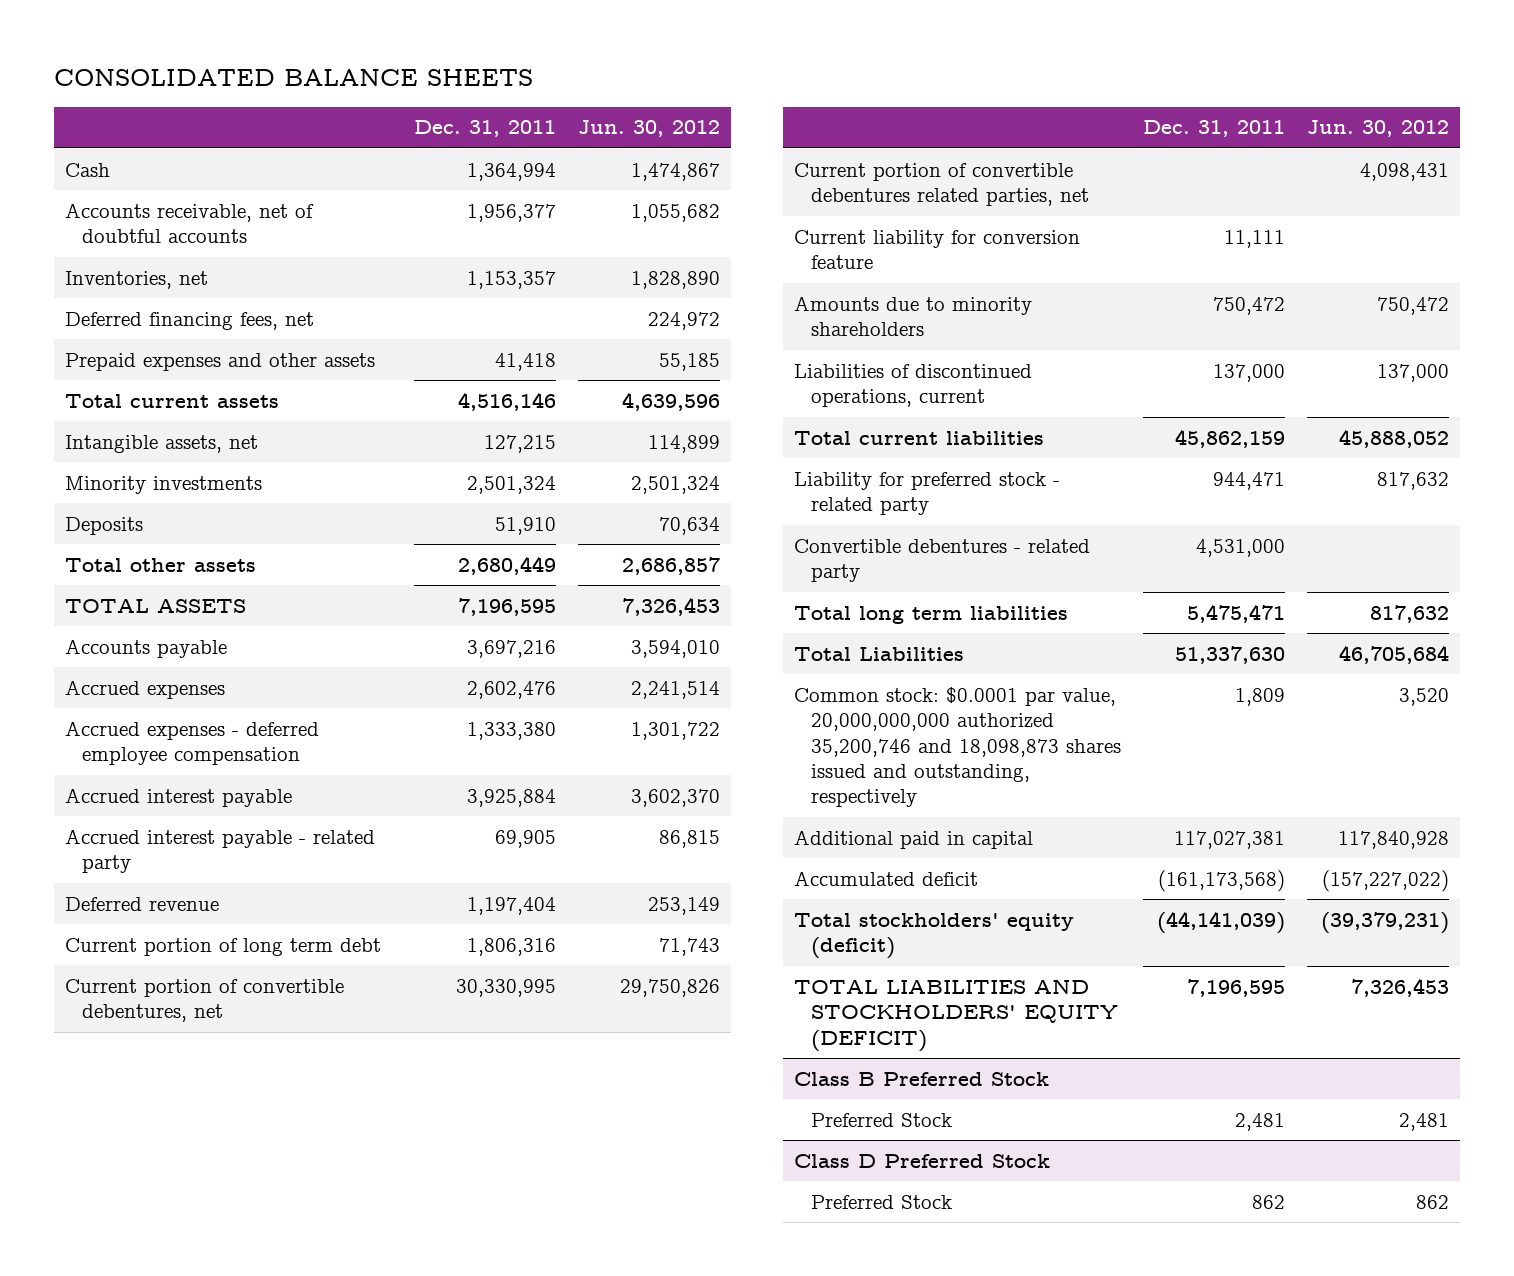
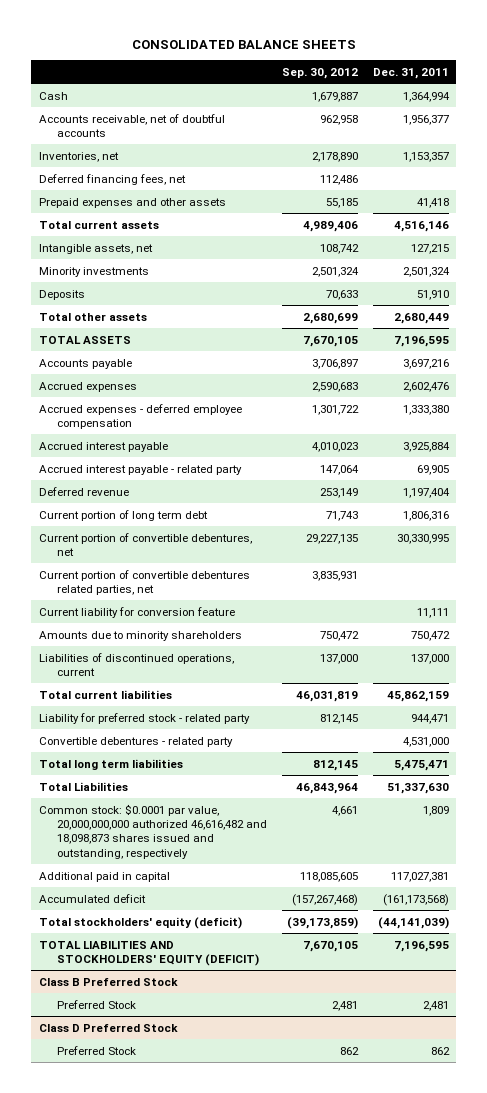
[577,120,720,138] Jun. 30, 2012 -> none
none -> [281,67,358,79] Sep. 30, 2012
[793,686,1121,808] Common stock: $0.0001 par value, 20,000,000,000 authorized 35,200,746 and 18,098,873 shares issued and outstanding, respectively -> [38,803,267,859] Common stock: $0.0001 par value, 20,000,000,000 authorized 46,616,482 and 18,098,873 shares issued and outstanding, respectively

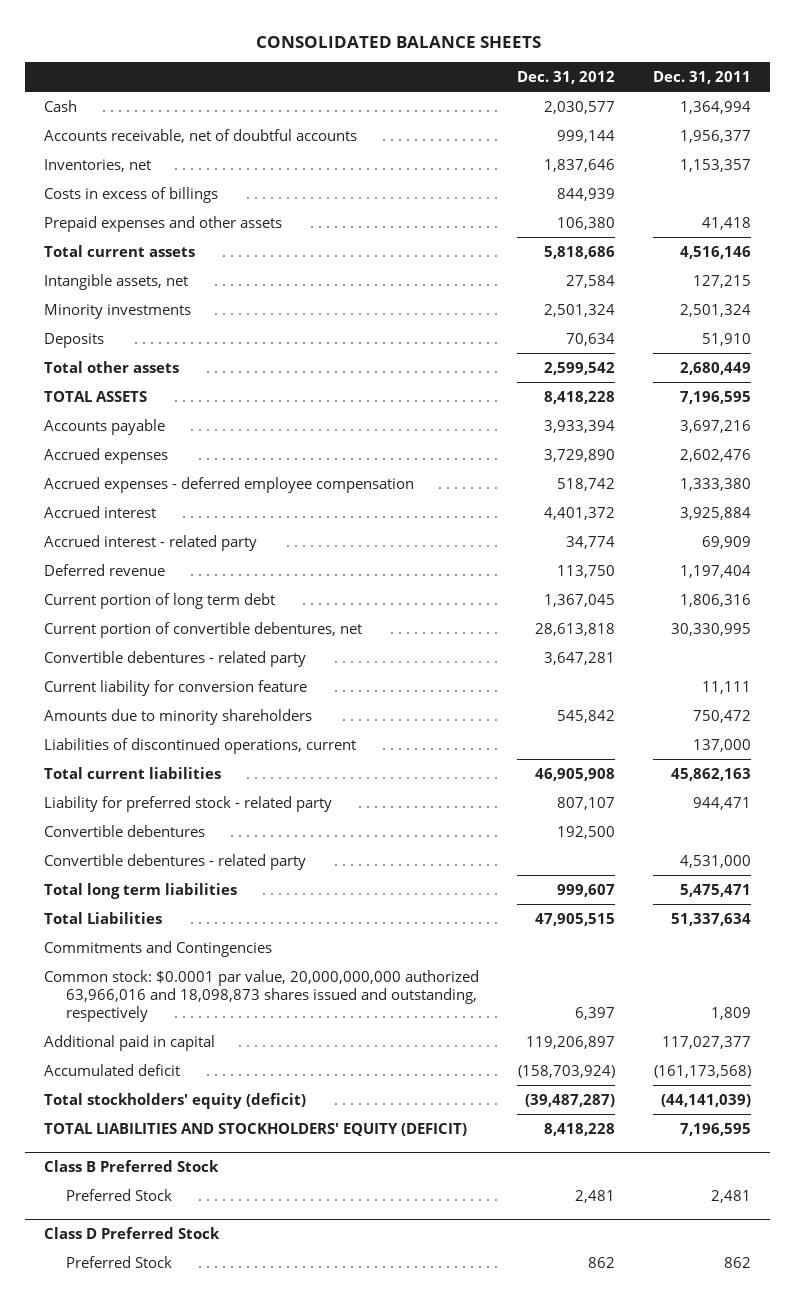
[281,67,358,79] Sep. 30, 2012 -> none
none -> [517,70,616,84] Dec. 31, 2012
[38,173,186,185] Deferred financing fees, net -> none
none -> [44,186,219,203] Costs in excess of billings
[38,441,168,452] Accrued interest payable -> [44,505,157,518] Accrued interest
[38,464,242,475] Accrued interest payable - related party -> [44,534,258,551] Accrued interest - related party
[416,464,449,475] 69,905 -> [702,535,752,549] 69,909
[38,569,250,595] Current portion of convertible debentures related parties, net -> none
none -> [44,650,307,667] Convertible debentures - related party
[386,690,449,702] 45,862,159 -> [671,767,752,781] 45,862,163
none -> [44,824,206,837] Convertible debentures
[386,782,449,794] 51,337,630 -> [671,912,752,926] 51,337,634
none -> [44,940,273,957] Commitments and Contingencies
[38,803,267,859] Common stock: $0.0001 par value, 20,000,000,000 authorized 46,616,482 and 18,098,873 shares issued and outstanding, respectively -> [44,969,480,1022] Common stock: $0.0001 par value, 20,000,000,000 authorized 63,966,016 and 18,098,873 shares issued and outstanding, respectively
[390,871,449,882] 117,027,381 -> [662,1035,752,1049] 117,027,377

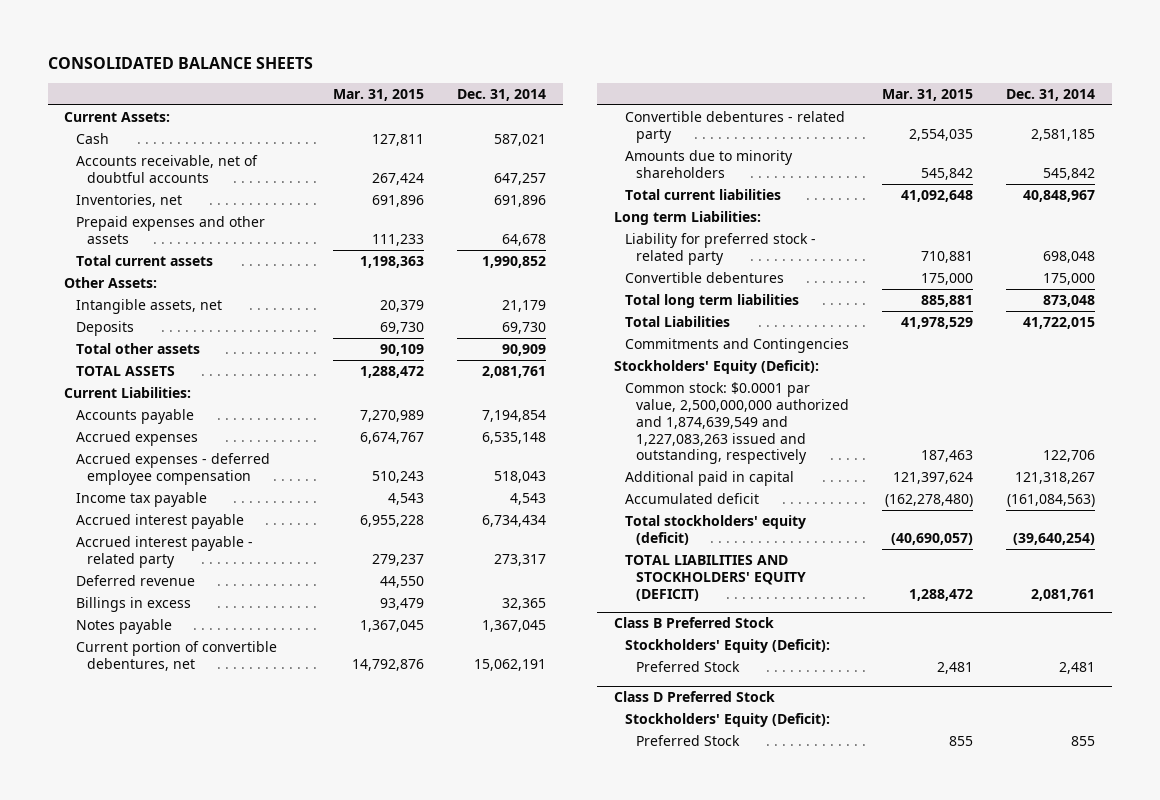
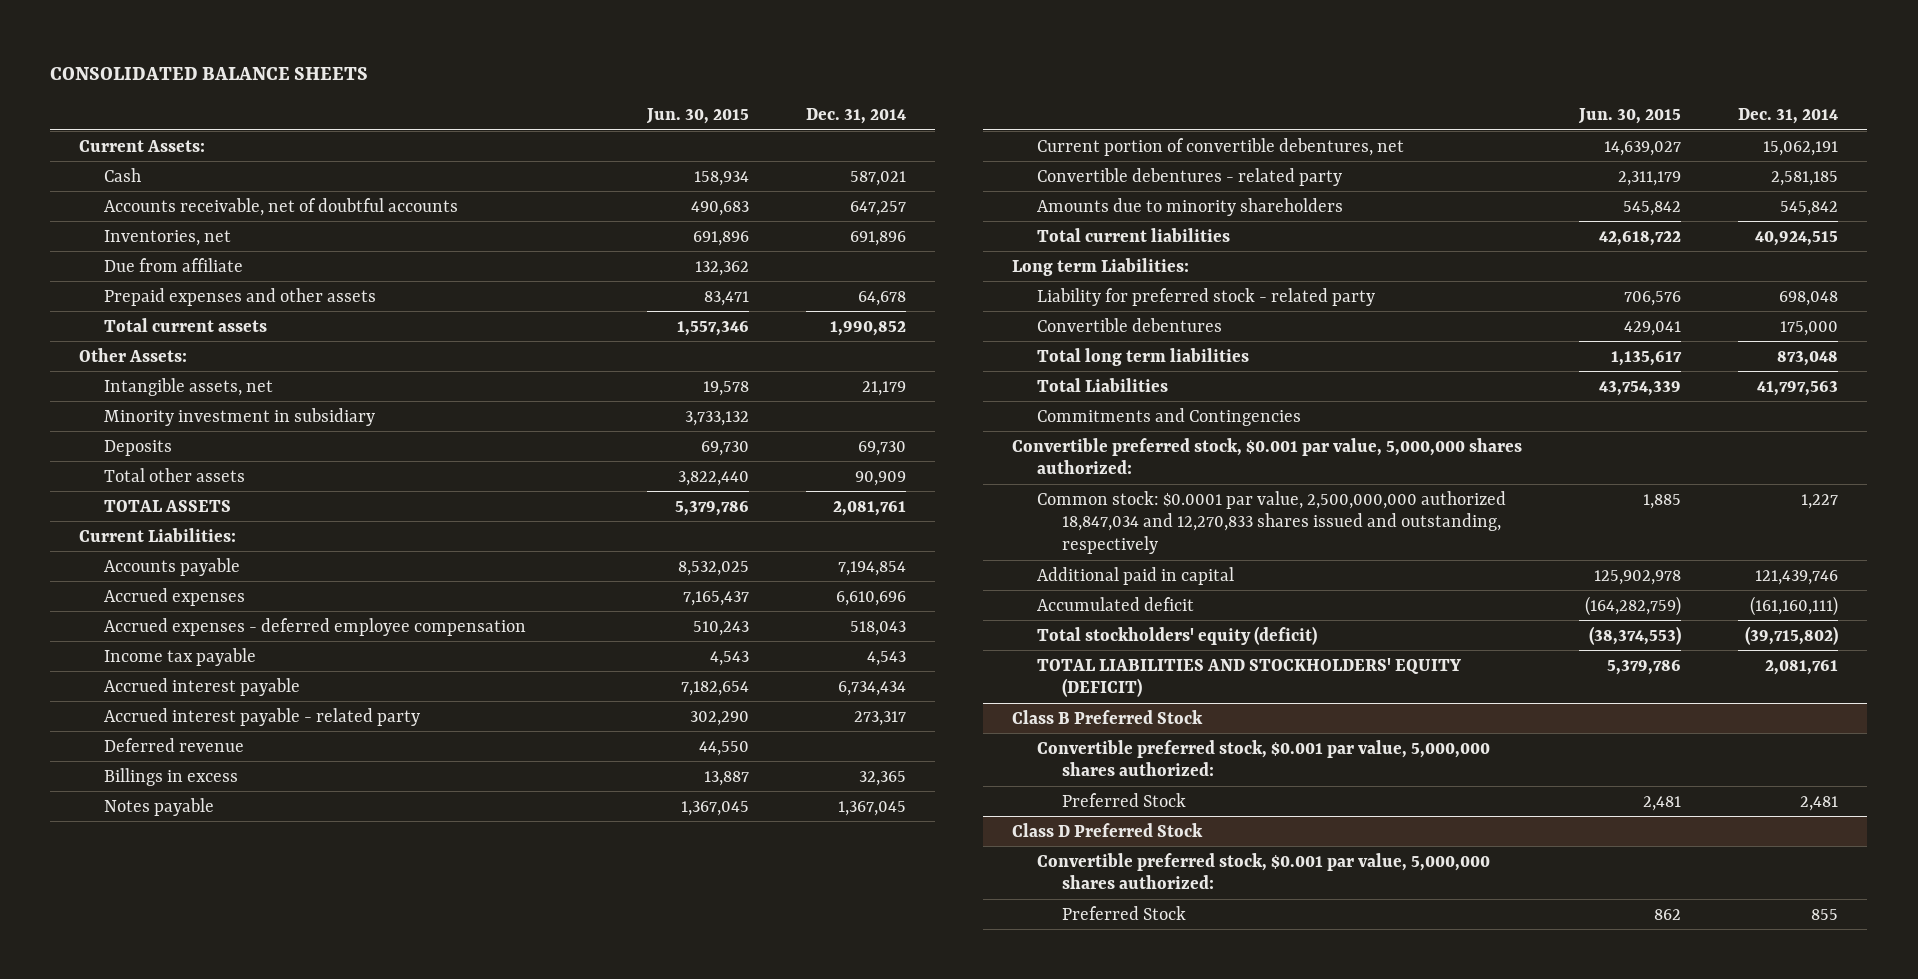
[333,89,425,102] Mar. 31, 2015 -> none
none -> [645,108,749,125] Jun. 30, 2015
none -> [104,257,244,272] Due from affiliate
none -> [104,407,376,426] Minority investment in subsidiary
[482,431,547,444] 6,535,148 -> [835,590,906,606] 6,610,696
[1023,189,1096,202] 40,848,967 -> [1755,230,1839,246] 40,924,515
[1023,316,1096,329] 41,722,015 -> [1757,380,1839,396] 41,797,563
[613,359,819,374] Stockholders' Equity (Deficit): -> none
none -> [1011,437,1522,475] Convertible preferred stock, $0.001 par value, 5,000,000 shares authorized:
[625,381,850,465] Common stock: $0.0001 par value, 2,500,000,000 authorized and 1,874,639,549 and 1,227,083,263 issued and outstanding, respectively -> [1036,490,1506,555] Common stock: $0.0001 par value, 2,500,000,000 authorized 18,847,034 and 12,270,833 shares issued and outstanding, respectively
[1043,450,1096,463] 122,706 -> [1801,493,1839,509] 1,227
[1015,471,1096,484] 121,318,267 -> [1755,569,1839,585] 121,439,746
[1007,493,1096,507] (161,084,563) -> [1750,595,1839,616] (161,160,111)
[1013,532,1096,545] (39,640,254) -> [1745,625,1839,645] (39,715,802)
[625,638,831,653] Stockholders' Equity (Deficit): -> none
none -> [1036,739,1490,777] Convertible preferred stock, $0.001 par value, 5,000,000 shares authorized:
[625,712,831,727] Stockholders' Equity (Deficit): -> none
none -> [1036,852,1490,890] Convertible preferred stock, $0.001 par value, 5,000,000 shares authorized:

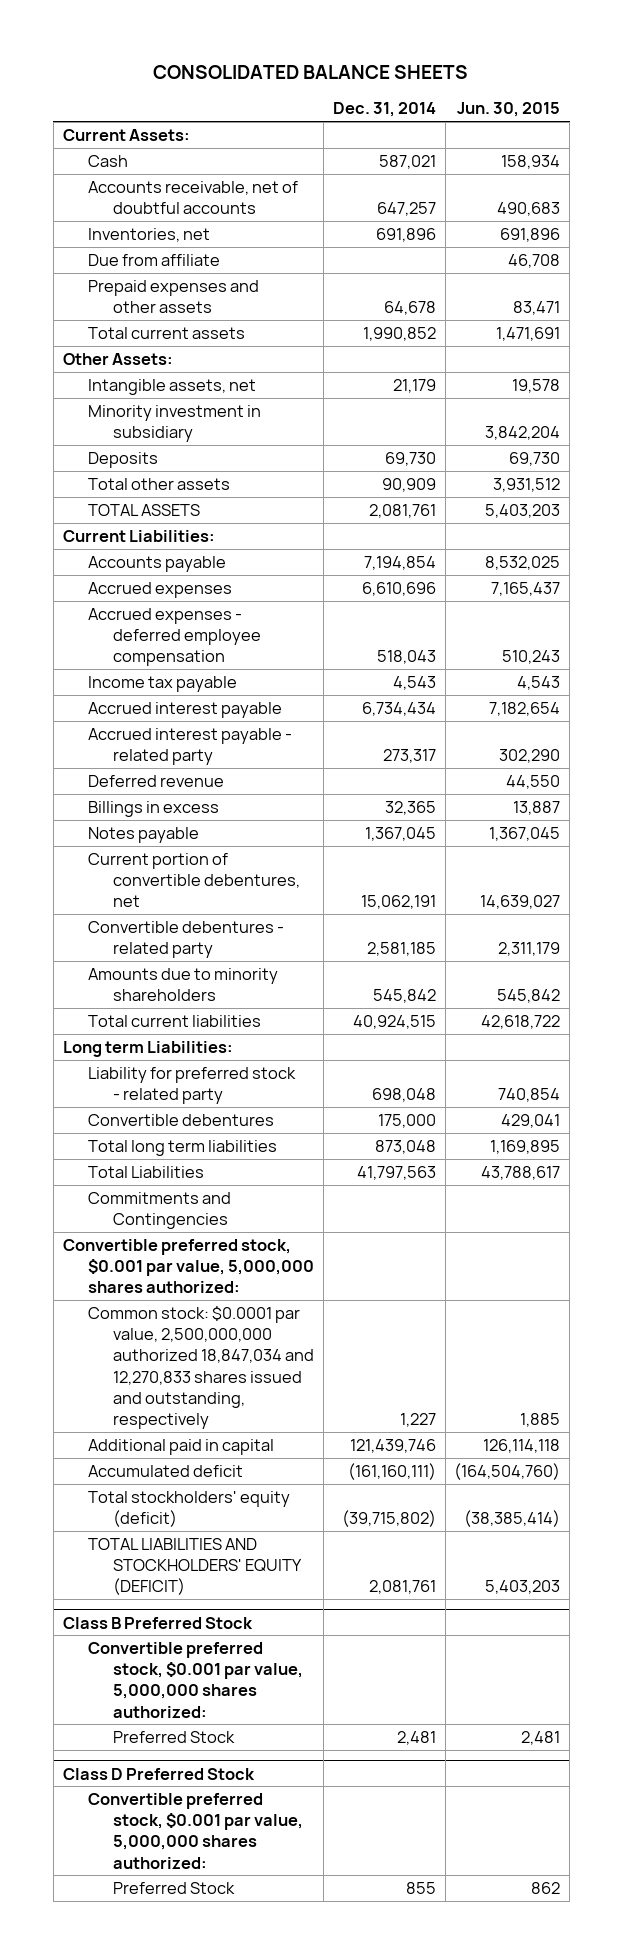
[694,260,749,276] 132,362 -> [508,253,561,268] 46,708
[676,320,749,336] 1,557,346 -> [496,326,561,341] 1,471,691
[684,410,749,426] 3,733,132 -> [485,426,561,441] 3,842,204
[677,470,749,486] 3,822,440 -> [493,477,561,492] 3,931,512
[674,500,749,516] 5,379,786 -> [485,503,561,518] 5,403,203
[1624,290,1682,306] 706,576 -> [498,1088,561,1103] 740,854
[1611,350,1683,366] 1,135,617 -> [490,1139,561,1154] 1,169,895
[1599,380,1682,396] 43,754,339 -> [481,1165,561,1180] 43,788,617
[1594,569,1682,585] 125,902,978 -> [483,1438,561,1453] 126,114,118
[1585,595,1682,616] (164,282,759) -> [454,1462,561,1480] (164,504,760)
[1589,625,1682,645] (38,374,553) -> [464,1510,561,1528] (38,385,414)
[1607,659,1682,675] 5,379,786 -> [485,1580,561,1595] 5,403,203

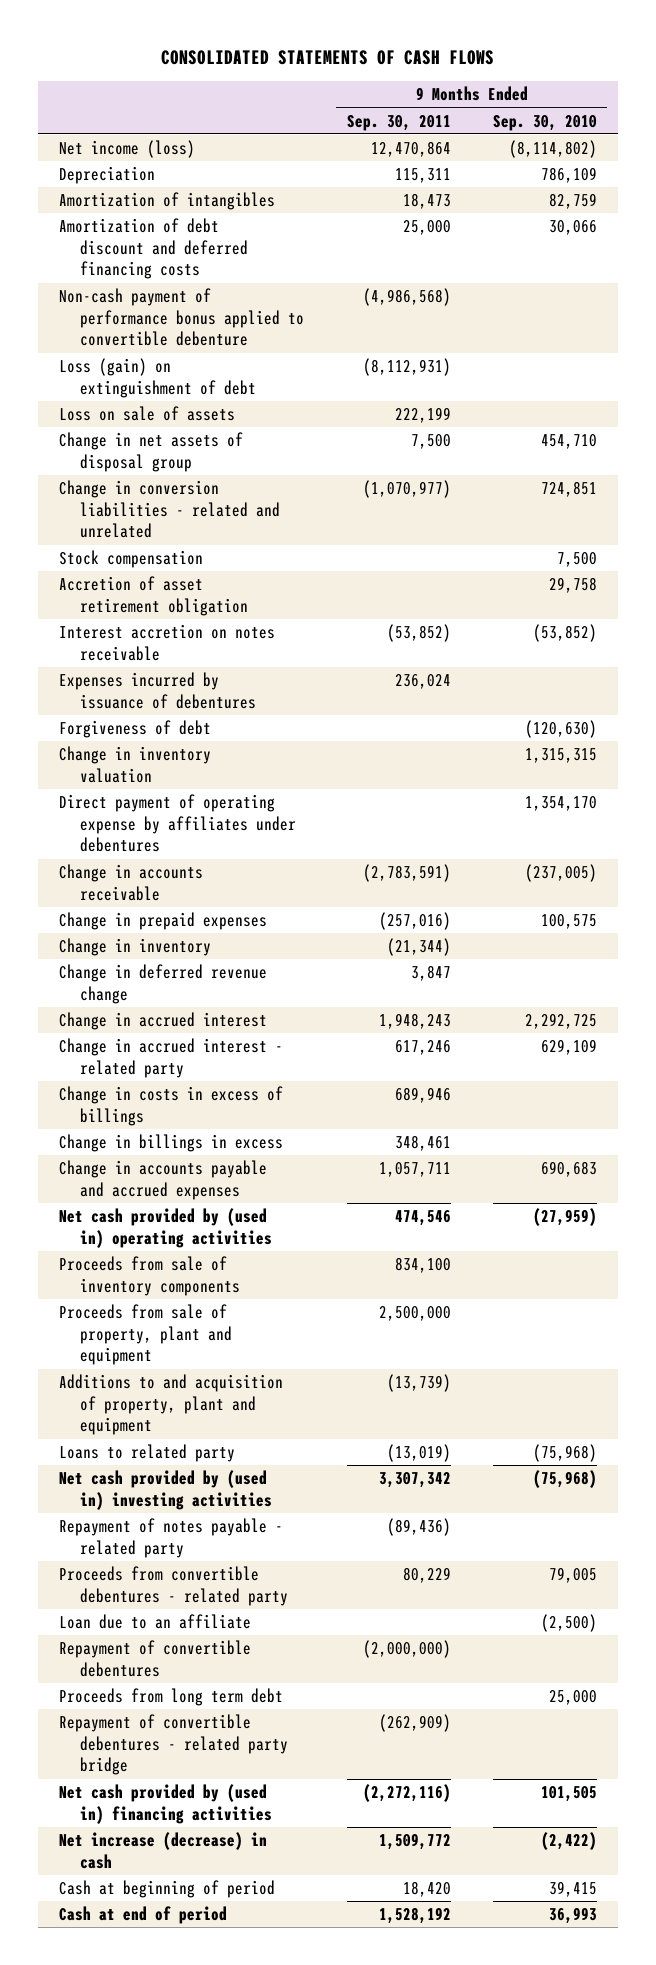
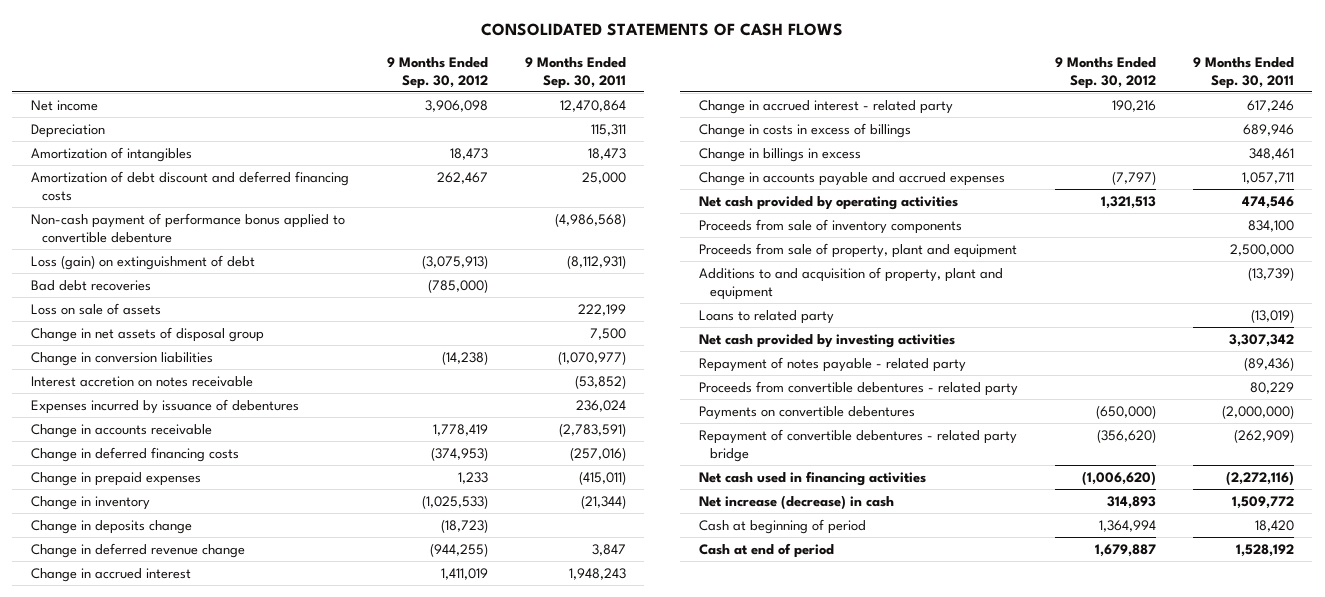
[492,114,597,131] Sep. 30, 2010 -> none
none -> [386,56,488,89] 9 Months Ended Sep. 30, 2012
[59,140,196,159] Net income (loss) -> [30,99,98,111] Net income
none -> [30,279,151,291] Bad debt recoveries
[59,550,204,569] Stock compensation -> none
[59,576,249,616] Accretion of asset retirement obligation -> none
[59,480,281,539] Change in conversion liabilities - related and unrelated -> [30,351,213,366] Change in conversion liabilities
[59,720,212,739] Forgiveness of debt -> none
[59,746,212,783] Change in inventory valuation -> none
[59,794,297,853] Direct payment of operating expense by affiliates under debentures -> none
none -> [30,446,239,462] Change in deferred financing costs
[378,912,451,931] (257,016) -> [578,470,626,485] (415,011)
none -> [30,519,192,534] Change in deposits change
[59,1208,273,1248] Net cash provided by (used in) operating activities -> [698,195,958,210] Net cash provided by operating activities
[59,1470,273,1510] Net cash provided by (used in) investing activities -> [698,333,955,348] Net cash provided by investing activities
[59,1614,252,1630] Loan due to an affiliate -> none
[59,1640,252,1677] Repayment of convertible debentures -> none
[59,1688,284,1707] Proceeds from long term debt -> none
none -> [698,405,915,420] Payments on convertible debentures
[59,1784,273,1824] Net cash provided by (used in) financing activities -> [698,470,926,486] Net cash used in financing activities

